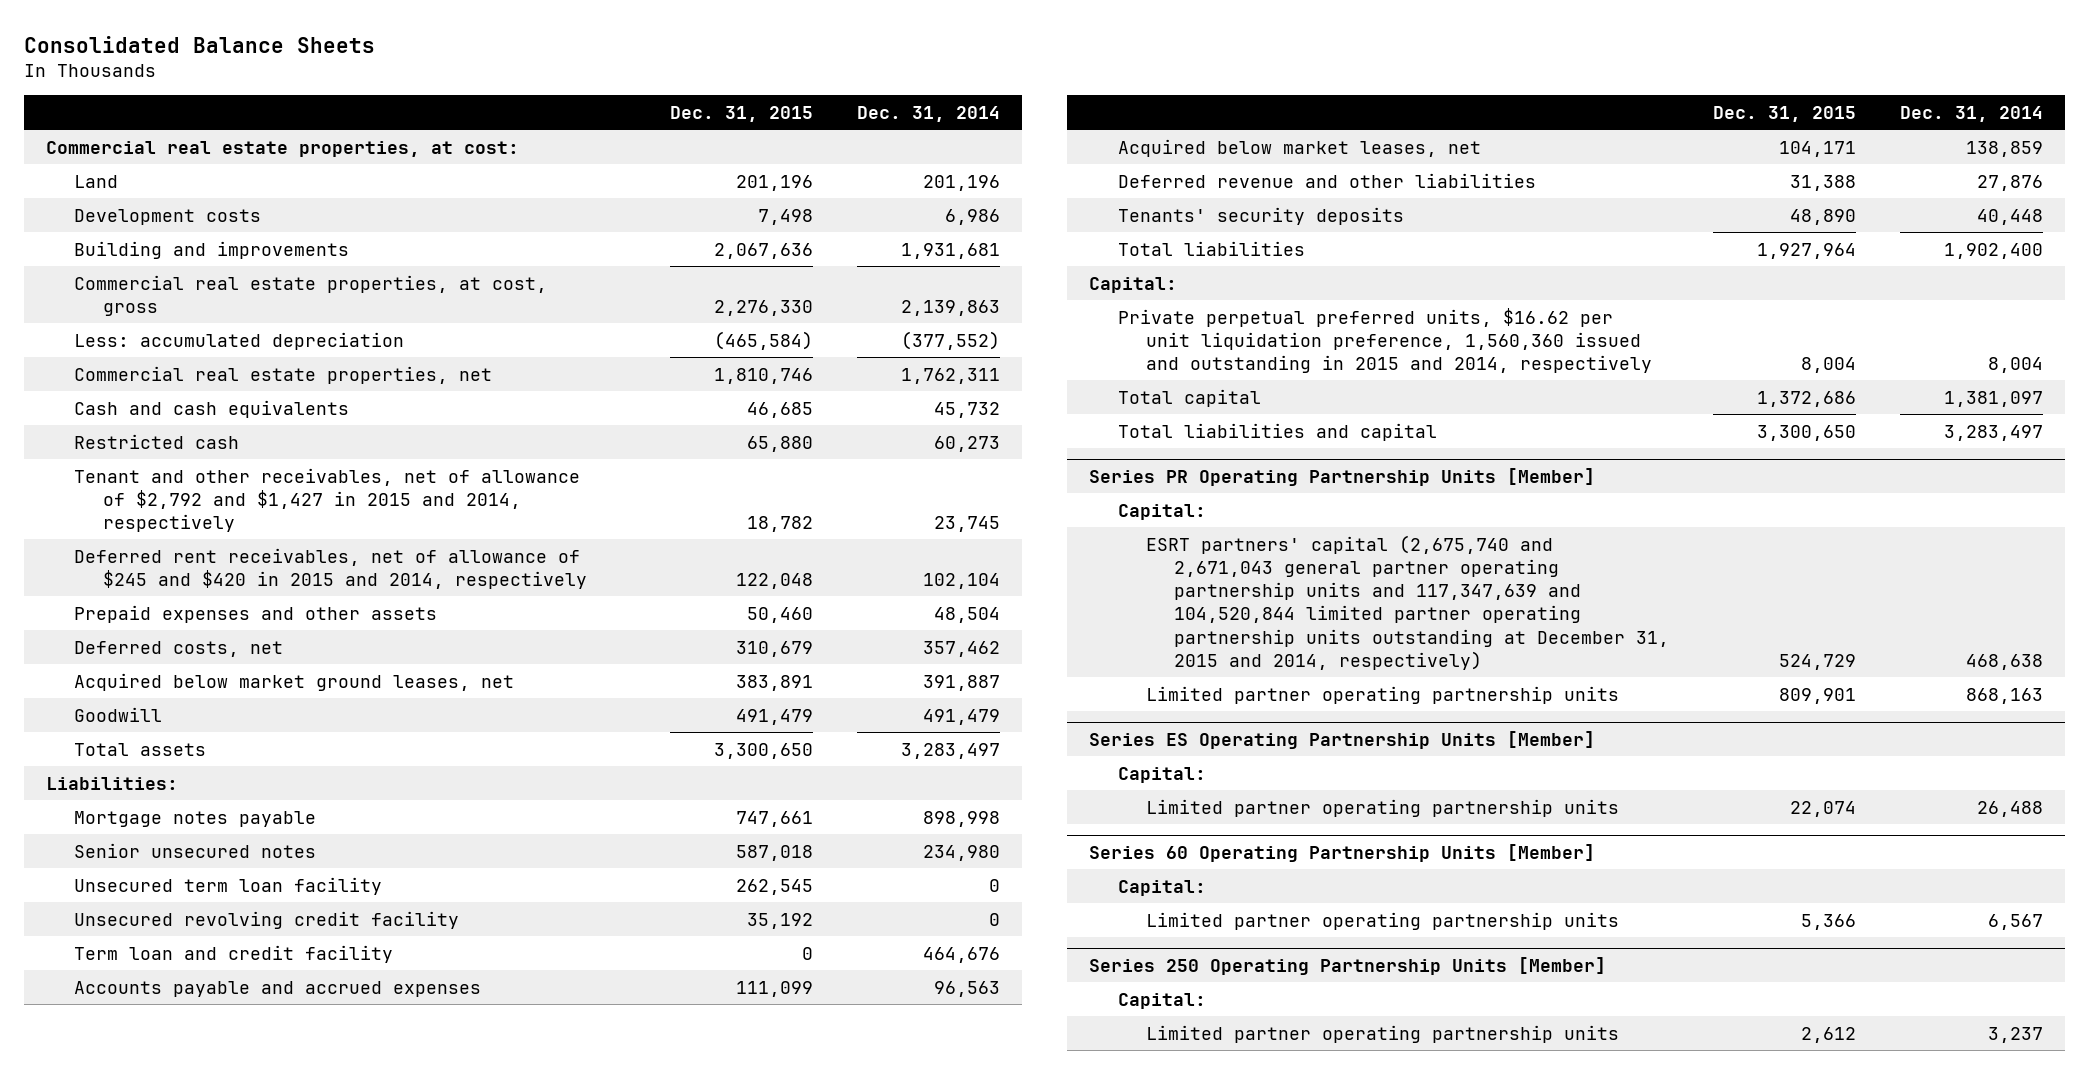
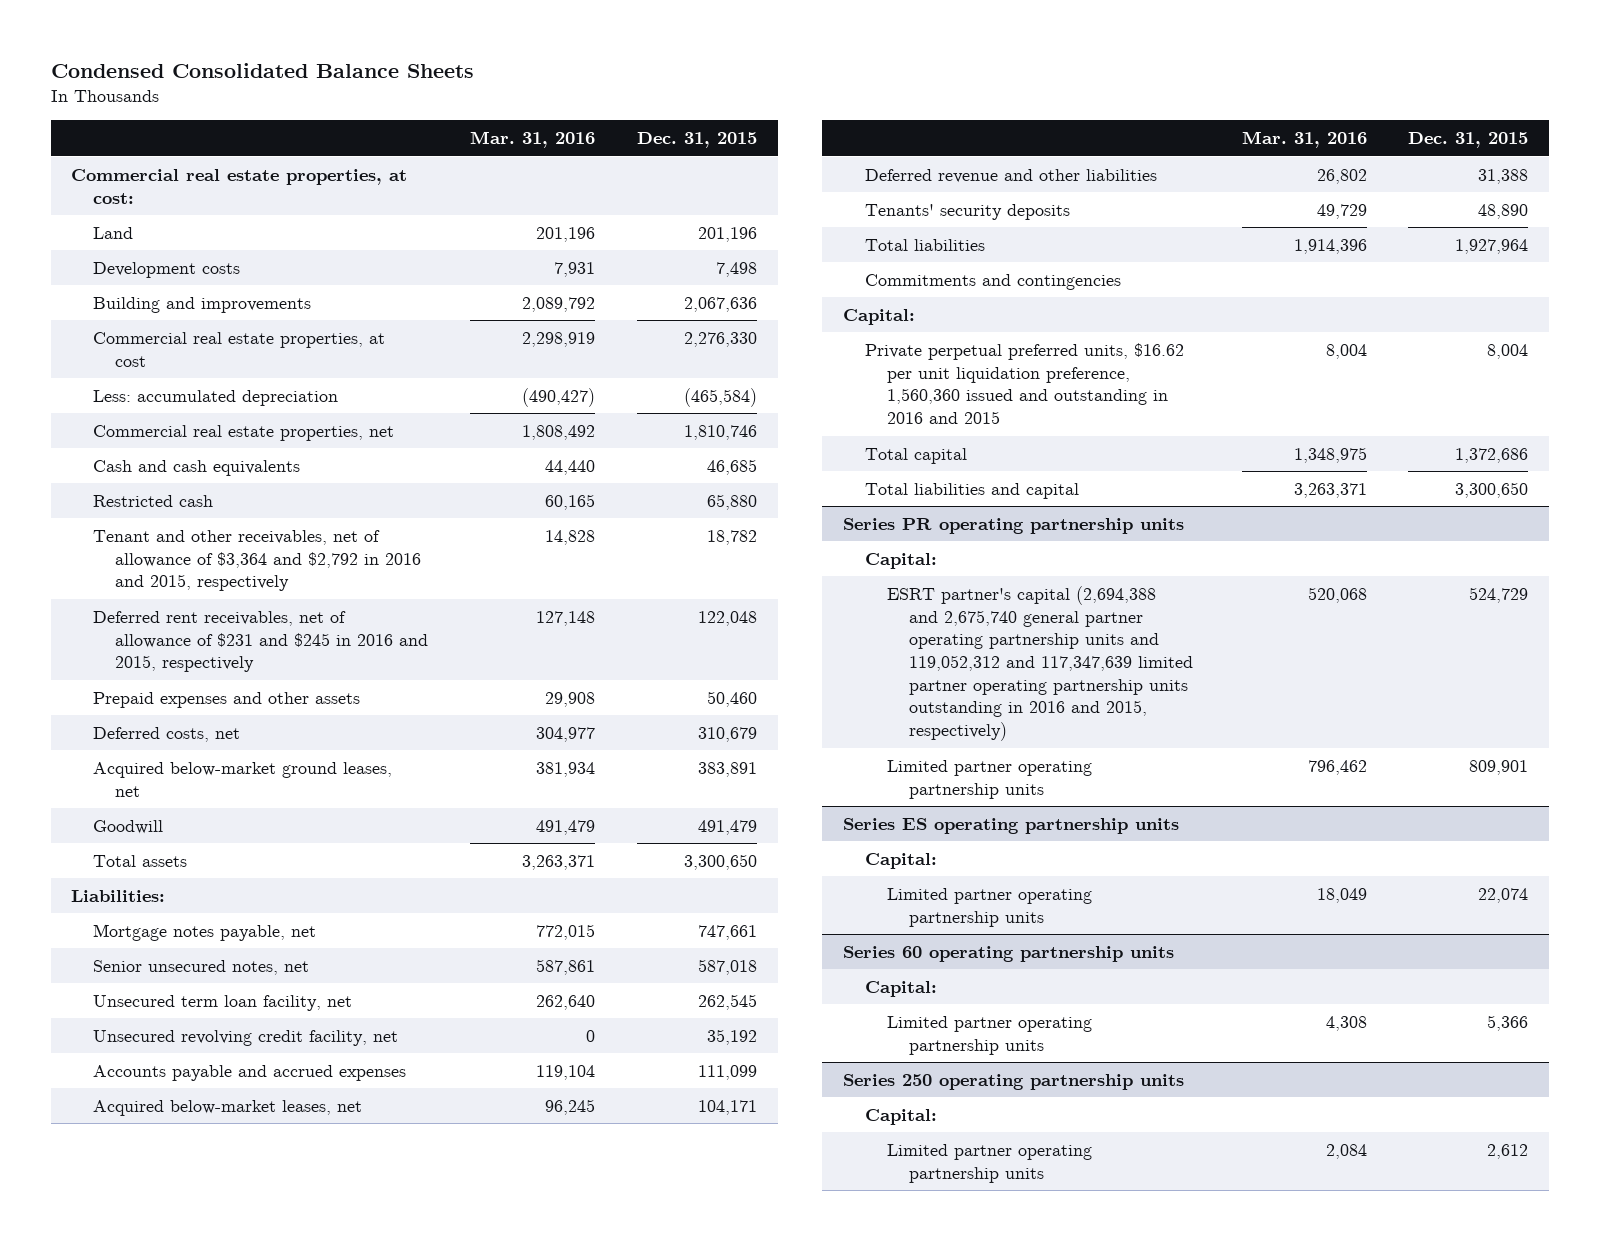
[24,35,376,53] Consolidated Balance Sheets -> [50,63,474,79] Condensed Consolidated Balance Sheets
[856,106,1000,123] Dec. 31, 2014 -> none
none -> [470,131,596,149] Mar. 31, 2016
[74,274,548,316] Commercial real estate properties, at cost, gross -> [93,331,386,367] Commercial real estate properties, at cost
[74,467,581,533] Tenant and other receivables, net of allowance of $2,792 and $1,427 in 2015 and 2014, respectively -> [93,529,422,592] Tenant and other receivables, net of allowance of $3,364 and $2,792 in 2016 and 2015, respectively
[74,547,587,589] Deferred rent receivables, net of allowance of $245 and $420 in 2015 and 2014, respectively -> [93,610,429,673] Deferred rent receivables, net of allowance of $231 and $245 in 2016 and 2015, respectively
[74,672,515,691] Acquired below market ground leases, net -> [93,761,393,797] Acquired below-market ground leases, net
[74,944,394,963] Term loan and credit facility -> none
[74,810,317,827] Mortgage notes payable -> [93,923,317,941] Mortgage notes payable, net
[74,842,317,858] Senior unsecured notes -> [93,959,310,975] Senior unsecured notes, net
[74,876,383,895] Unsecured term loan facility -> [93,994,353,1011] Unsecured term loan facility, net
[74,910,460,929] Unsecured revolving credit facility -> [93,1029,399,1046] Unsecured revolving credit facility, net
[1117,138,1481,157] Acquired below market leases, net -> [93,1099,363,1116] Acquired below-market leases, net
none -> [865,273,1122,290] Commitments and contingencies
[1117,307,1652,374] Private perpetual preferred units, $16.62 per unit liquidation preference, 1,560,360 issued and outstanding in 2015 and 2014, respectively -> [865,342,1185,425] Private perpetual preferred units, $16.62 per unit liquidation preference, 1,560,360 issued and outstanding in 2016 and 2015
[1089,468,1596,487] Series PR Operating Partnership Units [Member] -> [843,517,1185,534] Series PR operating partnership units
[1145,534,1669,670] ESRT partners' capital (2,675,740 and 2,671,043 general partner operating partnership units and 117,347,639 and 104,520,844 limited partner operating partnership units outstanding at December 31, 2015 and 2014, respectively) -> [887,585,1194,742] ESRT partner's capital (2,694,388 and 2,675,740 general partner operating partnership units and 119,052,312 and 117,347,639 limited partner operating partnership units outstanding in 2016 and 2015, respectively)
[1089,731,1596,750] Series ES Operating Partnership Units [Member] -> [843,817,1180,834] Series ES operating partnership units
[1089,844,1596,863] Series 60 Operating Partnership Units [Member] -> [843,945,1175,962] Series 60 operating partnership units
[1089,957,1607,976] Series 250 Operating Partnership Units [Member] -> [843,1073,1185,1090] Series 250 operating partnership units

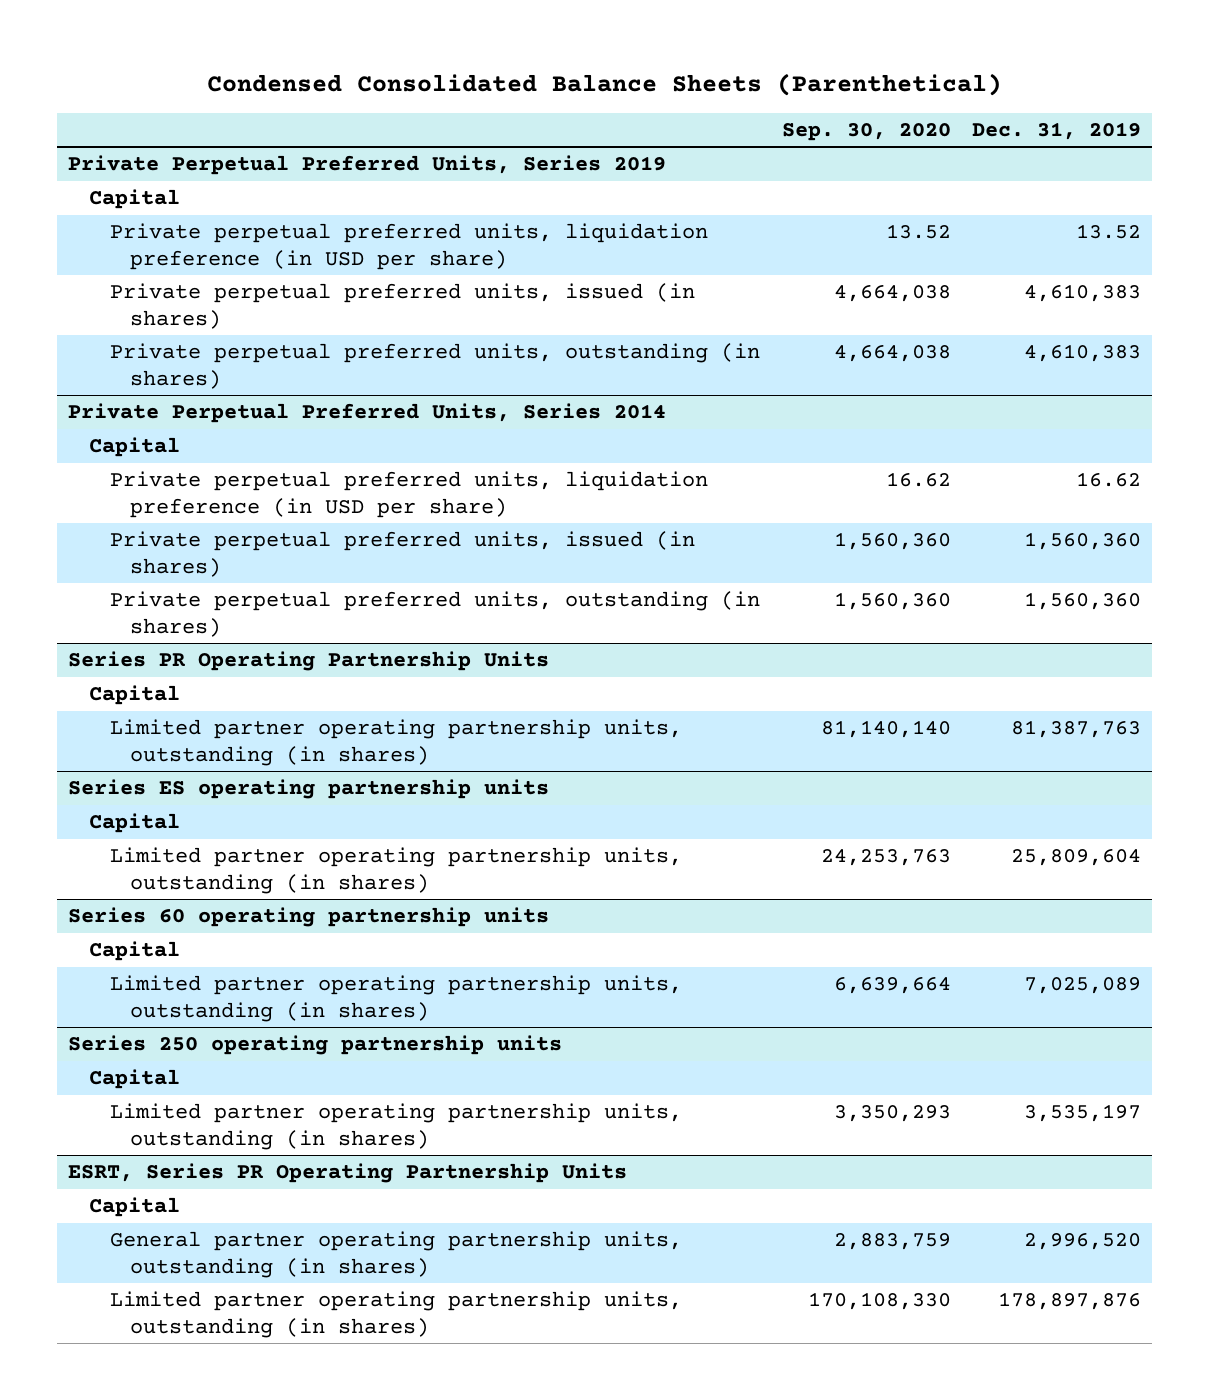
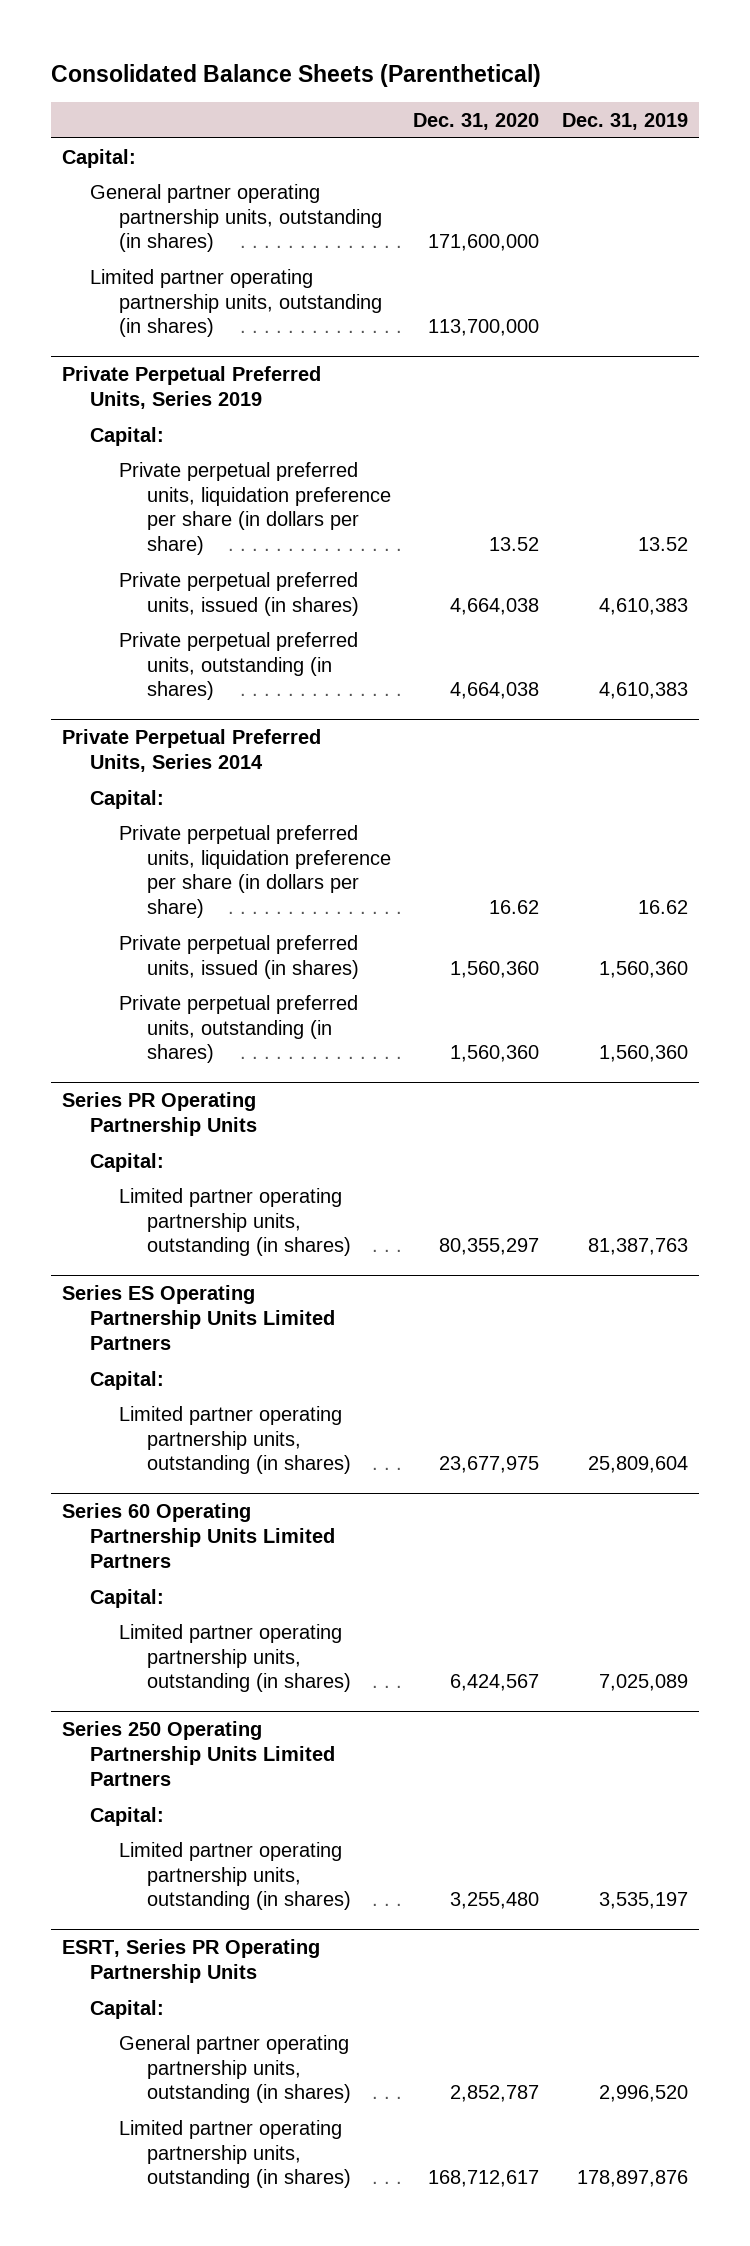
[206,73,1002,97] Condensed Consolidated Balance Sheets (Parenthetical) -> [50,64,541,88] Consolidated Balance Sheets (Parenthetical)
[781,123,951,142] Sep. 30, 2020 -> none
none -> [413,112,540,130] Dec. 31, 2020
none -> [62,148,137,168] Capital:
none -> [90,183,382,253] General partner operating partnership units, outstanding (in shares)
none -> [90,268,382,338] Limited partner operating partnership units, outstanding (in shares)
[89,189,181,210] Capital -> [90,426,165,446] Capital:
[109,223,708,270] Private perpetual preferred units, liquidation preference (in USD per share) -> [118,461,391,556] Private perpetual preferred units, liquidation preference per share (in dollars per share)
[89,437,181,458] Capital -> [90,789,165,809] Capital:
[109,471,708,518] Private perpetual preferred units, liquidation preference (in USD per share) -> [118,824,391,919] Private perpetual preferred units, liquidation preference per share (in dollars per share)
[89,685,181,706] Capital -> [90,1152,165,1172] Capital:
[68,779,550,800] Series ES operating partnership units -> [62,1285,336,1350] Series ES Operating Partnership Units Limited Partners
[89,813,181,834] Capital -> [90,1370,165,1390] Capital:
[68,907,550,928] Series 60 operating partnership units -> [62,1503,336,1568] Series 60 Operating Partnership Units Limited Partners
[89,941,181,962] Capital -> [90,1588,165,1608] Capital:
[68,1035,563,1056] Series 250 operating partnership units -> [62,1721,336,1786] Series 250 Operating Partnership Units Limited Partners
[89,1069,181,1090] Capital -> [90,1806,165,1826] Capital:
[89,1197,181,1218] Capital -> [90,1999,165,2019] Capital:

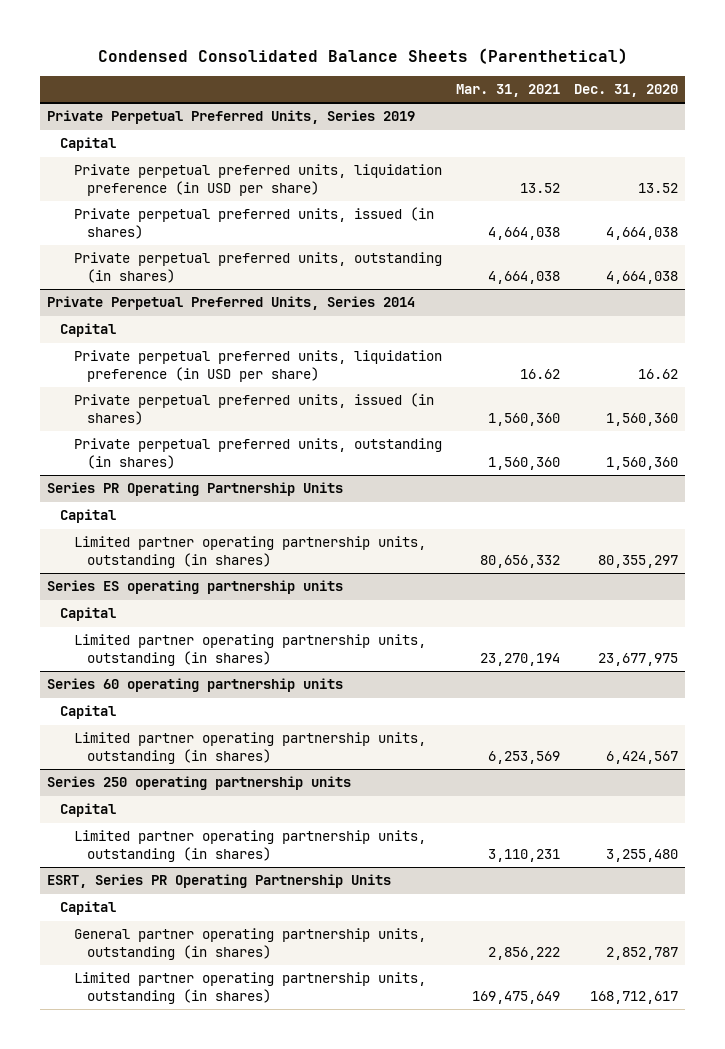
[50,64,541,88] Consolidated Balance Sheets (Parenthetical) -> [97,47,628,64] Condensed Consolidated Balance Sheets (Parenthetical)
[561,112,688,130] Dec. 31, 2019 -> none
none -> [455,84,560,98] Mar. 31, 2021
[62,148,137,168] Capital: -> none
[90,183,382,253] General partner operating partnership units, outstanding (in shares) -> none
[90,268,382,338] Limited partner operating partnership units, outstanding (in shares) -> none
[90,426,165,446] Capital: -> [60,137,117,152] Capital
[118,461,391,556] Private perpetual preferred units, liquidation preference per share (in dollars per share) -> [73,164,442,196] Private perpetual preferred units, liquidation preference (in USD per share)
[90,789,165,809] Capital: -> [60,323,117,338] Capital
[118,824,391,919] Private perpetual preferred units, liquidation preference per share (in dollars per share) -> [73,350,442,382] Private perpetual preferred units, liquidation preference (in USD per share)
[90,1152,165,1172] Capital: -> [60,509,117,524] Capital
[62,1285,336,1350] Series ES Operating Partnership Units Limited Partners -> [46,580,343,595] Series ES operating partnership units
[90,1370,165,1390] Capital: -> [60,607,117,622] Capital
[62,1503,336,1568] Series 60 Operating Partnership Units Limited Partners -> [46,678,343,693] Series 60 operating partnership units
[90,1588,165,1608] Capital: -> [60,705,117,720] Capital
[62,1721,336,1786] Series 250 Operating Partnership Units Limited Partners -> [46,776,351,791] Series 250 operating partnership units
[90,1806,165,1826] Capital: -> [60,803,117,818] Capital
[90,1999,165,2019] Capital: -> [60,901,117,916] Capital

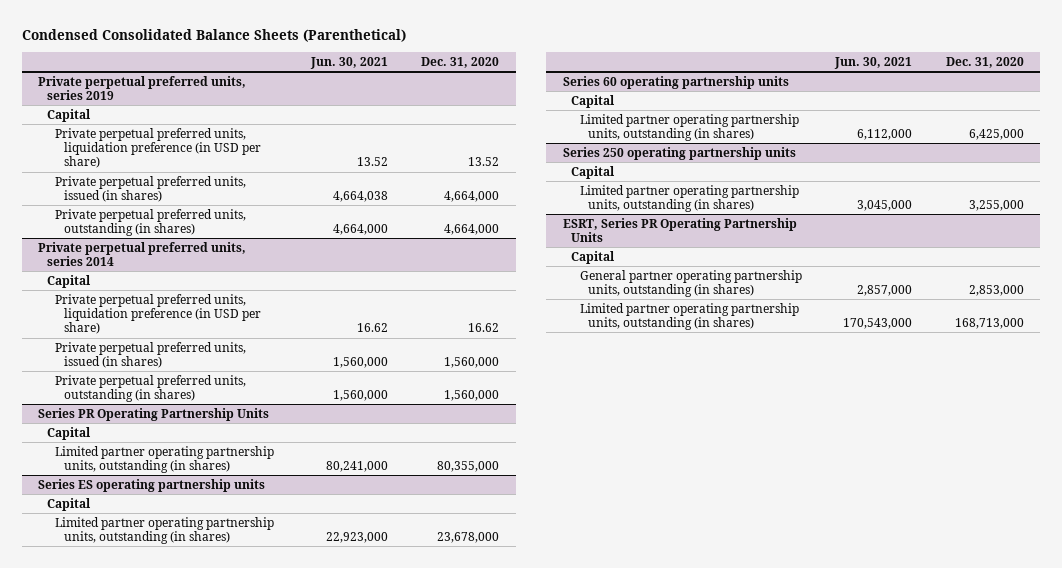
[455,84,560,98] Mar. 31, 2021 -> none
none -> [309,56,388,69] Jun. 30, 2021
[46,110,415,125] Private Perpetual Preferred Units, Series 2019 -> [38,75,247,101] Private perpetual preferred units, series 2019
[606,226,679,240] 4,664,038 -> [444,191,500,203] 4,664,000
[606,270,679,284] 4,664,038 -> [444,224,500,236] 4,664,000
[46,296,415,311] Private Perpetual Preferred Units, Series 2014 -> [38,241,247,267] Private perpetual preferred units, series 2014
[606,412,679,426] 1,560,360 -> [444,357,500,369] 1,560,000
[606,456,679,470] 1,560,360 -> [444,390,500,402] 1,560,000
[598,554,679,568] 80,355,297 -> [437,461,500,473] 80,355,000
[598,652,679,666] 23,677,975 -> [437,532,500,544] 23,678,000
[606,750,679,764] 6,424,567 -> [968,129,1024,141] 6,425,000
[606,848,679,862] 3,255,480 -> [968,200,1024,212] 3,255,000
[606,946,679,960] 2,852,787 -> [968,285,1024,297] 2,853,000
[590,990,679,1004] 168,712,617 -> [954,318,1024,330] 168,713,000

